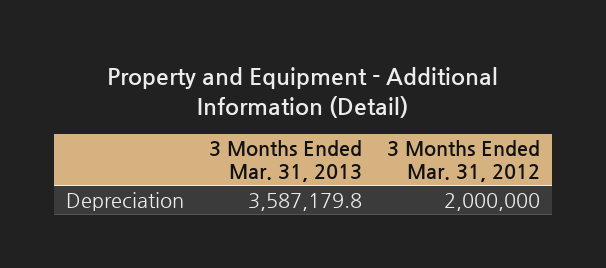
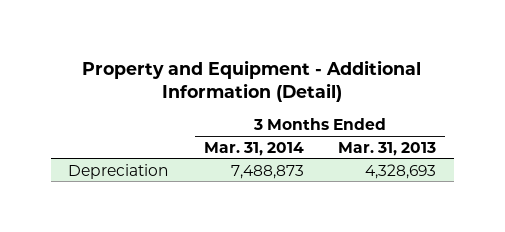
[386,140,540,182] 3 Months Ended Mar. 31, 2012 -> none
none -> [203,141,304,156] Mar. 31, 2014
[247,192,362,211] 3,587,179.8 -> [365,163,437,179] 4,328,693

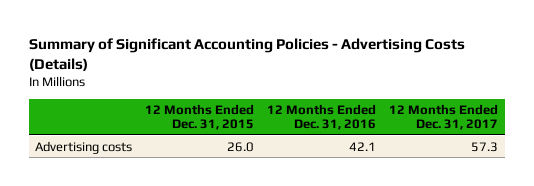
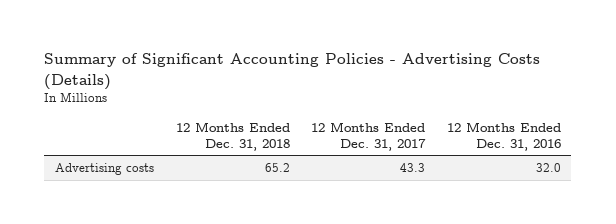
[145,103,255,131] 12 Months Ended Dec. 31, 2015 -> none
none -> [175,121,290,151] 12 Months Ended Dec. 31, 2018
[349,141,377,151] 42.1 -> [535,163,561,173] 32.0
[471,141,499,152] 57.3 -> [400,163,426,173] 43.3

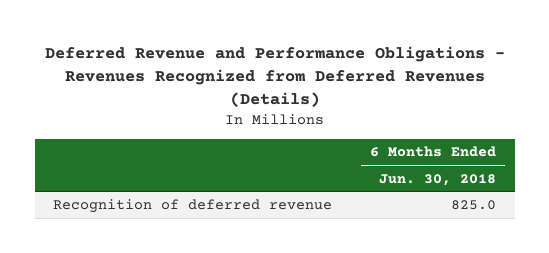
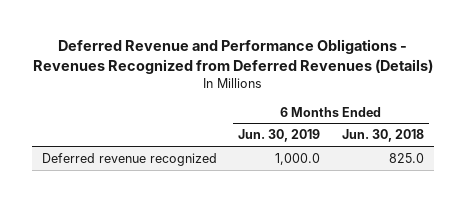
none -> [238,129,321,143] Jun. 30, 2019
[53,199,333,214] Recognition of deferred revenue -> [42,153,218,167] Deferred revenue recognized

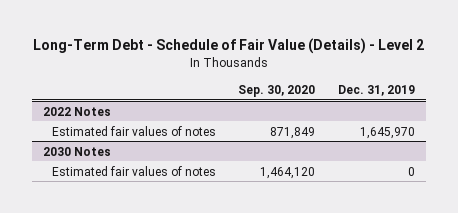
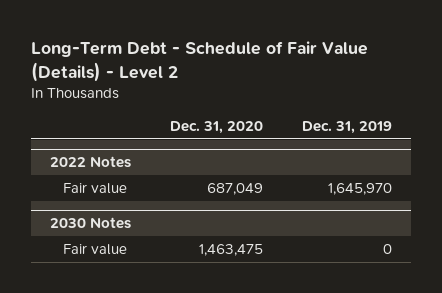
[238,84,316,97] Sep. 30, 2020 -> none
none -> [169,120,263,134] Dec. 31, 2020
[51,125,216,136] Estimated fair values of notes -> [62,182,127,194] Fair value
[51,165,216,176] Estimated fair values of notes -> [62,243,127,255] Fair value

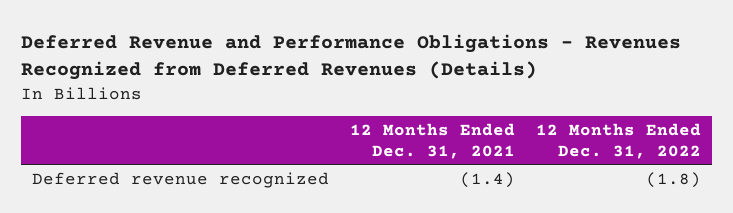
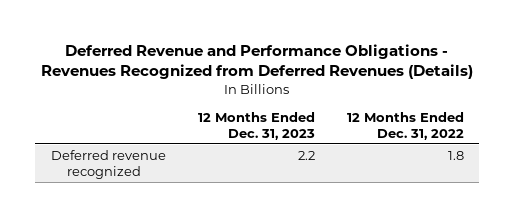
[350,123,516,159] 12 Months Ended Dec. 31, 2021 -> none
none -> [197,111,315,141] 12 Months Ended Dec. 31, 2023
[646,171,702,188] (1.8) -> [447,150,464,160] 1.8

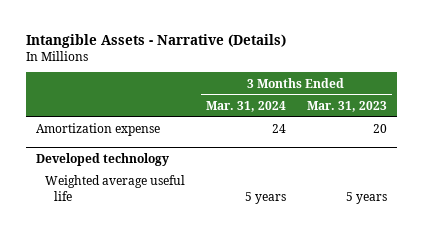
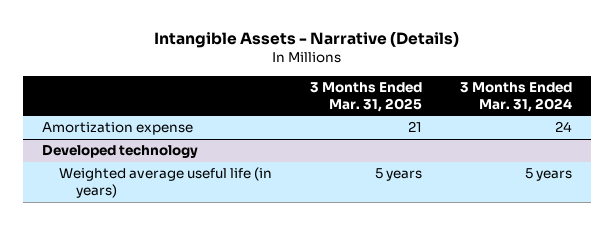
[306,100,387,112] Mar. 31, 2023 -> none
none -> [310,81,423,112] 3 Months Ended Mar. 31, 2025
[45,175,186,201] Weighted average useful life -> [58,167,272,199] Weighted average useful life (in years)

